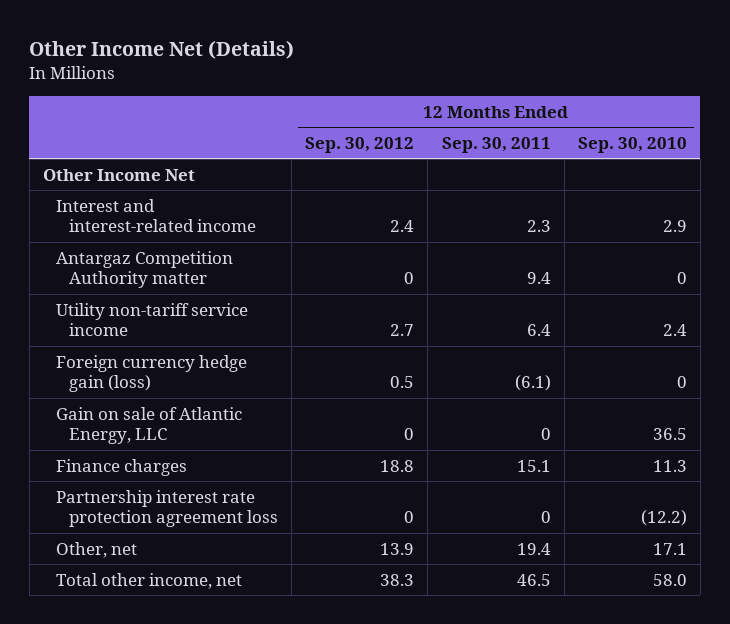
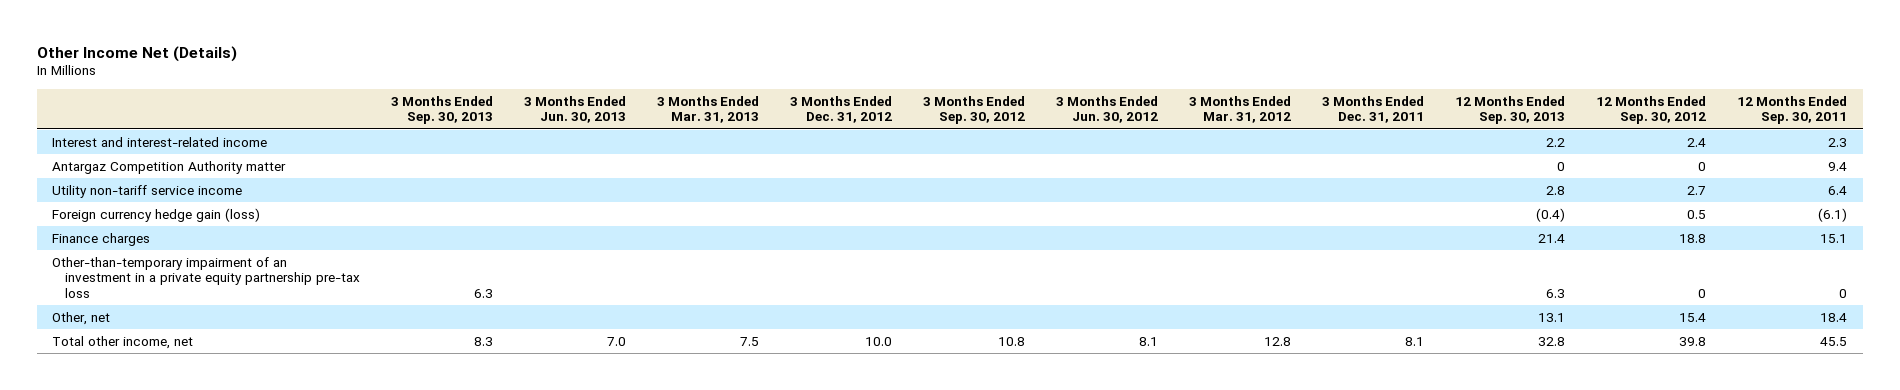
[577,136,687,153] Sep. 30, 2010 -> none
none -> [391,95,494,125] 3 Months Ended Sep. 30, 2013
none -> [524,95,627,124] 3 Months Ended Jun. 30, 2013
none -> [657,95,760,124] 3 Months Ended Mar. 31, 2013
none -> [790,95,893,124] 3 Months Ended Dec. 31, 2012
none -> [923,95,1026,125] 3 Months Ended Sep. 30, 2012
none -> [1056,95,1159,124] 3 Months Ended Jun. 30, 2012
none -> [1189,95,1292,124] 3 Months Ended Mar. 31, 2012
none -> [1322,95,1425,124] 3 Months Ended Dec. 31, 2011
none -> [1455,95,1566,125] 12 Months Ended Sep. 30, 2013
[42,168,195,181] Other Income Net -> none
[55,406,242,445] Gain on sale of Atlantic Energy, LLC -> none
[55,489,278,528] Partnership interest rate protection agreement loss -> none
none -> [52,256,361,299] Other-than-temporary impairment of an investment in a private equity partnership pre-tax loss
[380,542,415,555] 13.9 -> [1679,312,1707,322] 15.4
[516,542,551,555] 19.4 -> [1820,312,1848,322] 18.4
[380,573,415,586] 38.3 -> [1679,336,1707,346] 39.8
[516,573,551,586] 46.5 -> [1820,336,1848,346] 45.5

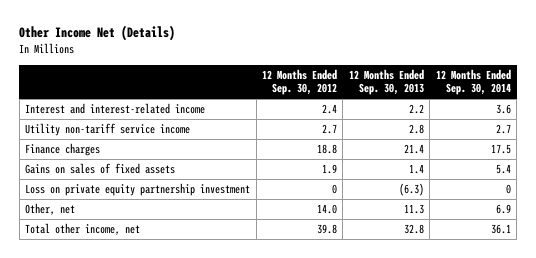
[391,95,494,125] 3 Months Ended Sep. 30, 2013 -> none
[524,95,627,124] 3 Months Ended Jun. 30, 2013 -> none
[657,95,760,124] 3 Months Ended Mar. 31, 2013 -> none
[790,95,893,124] 3 Months Ended Dec. 31, 2012 -> none
[923,95,1026,125] 3 Months Ended Sep. 30, 2012 -> none
[1056,95,1159,124] 3 Months Ended Jun. 30, 2012 -> none
[1189,95,1292,124] 3 Months Ended Mar. 31, 2012 -> none
[1322,95,1425,124] 3 Months Ended Dec. 31, 2011 -> none
[1737,95,1848,125] 12 Months Ended Sep. 30, 2011 -> none
none -> [435,68,511,96] 12 Months Ended Sep. 30, 2014
[52,160,287,174] Antargaz Competition Authority matter -> none
[52,207,261,222] Foreign currency hedge gain (loss) -> none
none -> [25,163,176,175] Gains on sales of fixed assets
[52,256,361,299] Other-than-temporary impairment of an investment in a private equity partnership pre-tax loss -> [25,183,251,197] Loss on private equity partnership investment
[1546,289,1566,299] 6.3 -> [398,183,424,197] (6.3)
[1538,312,1566,322] 13.1 -> [403,204,424,215] 11.3
[1679,312,1707,322] 15.4 -> [316,204,337,215] 14.0

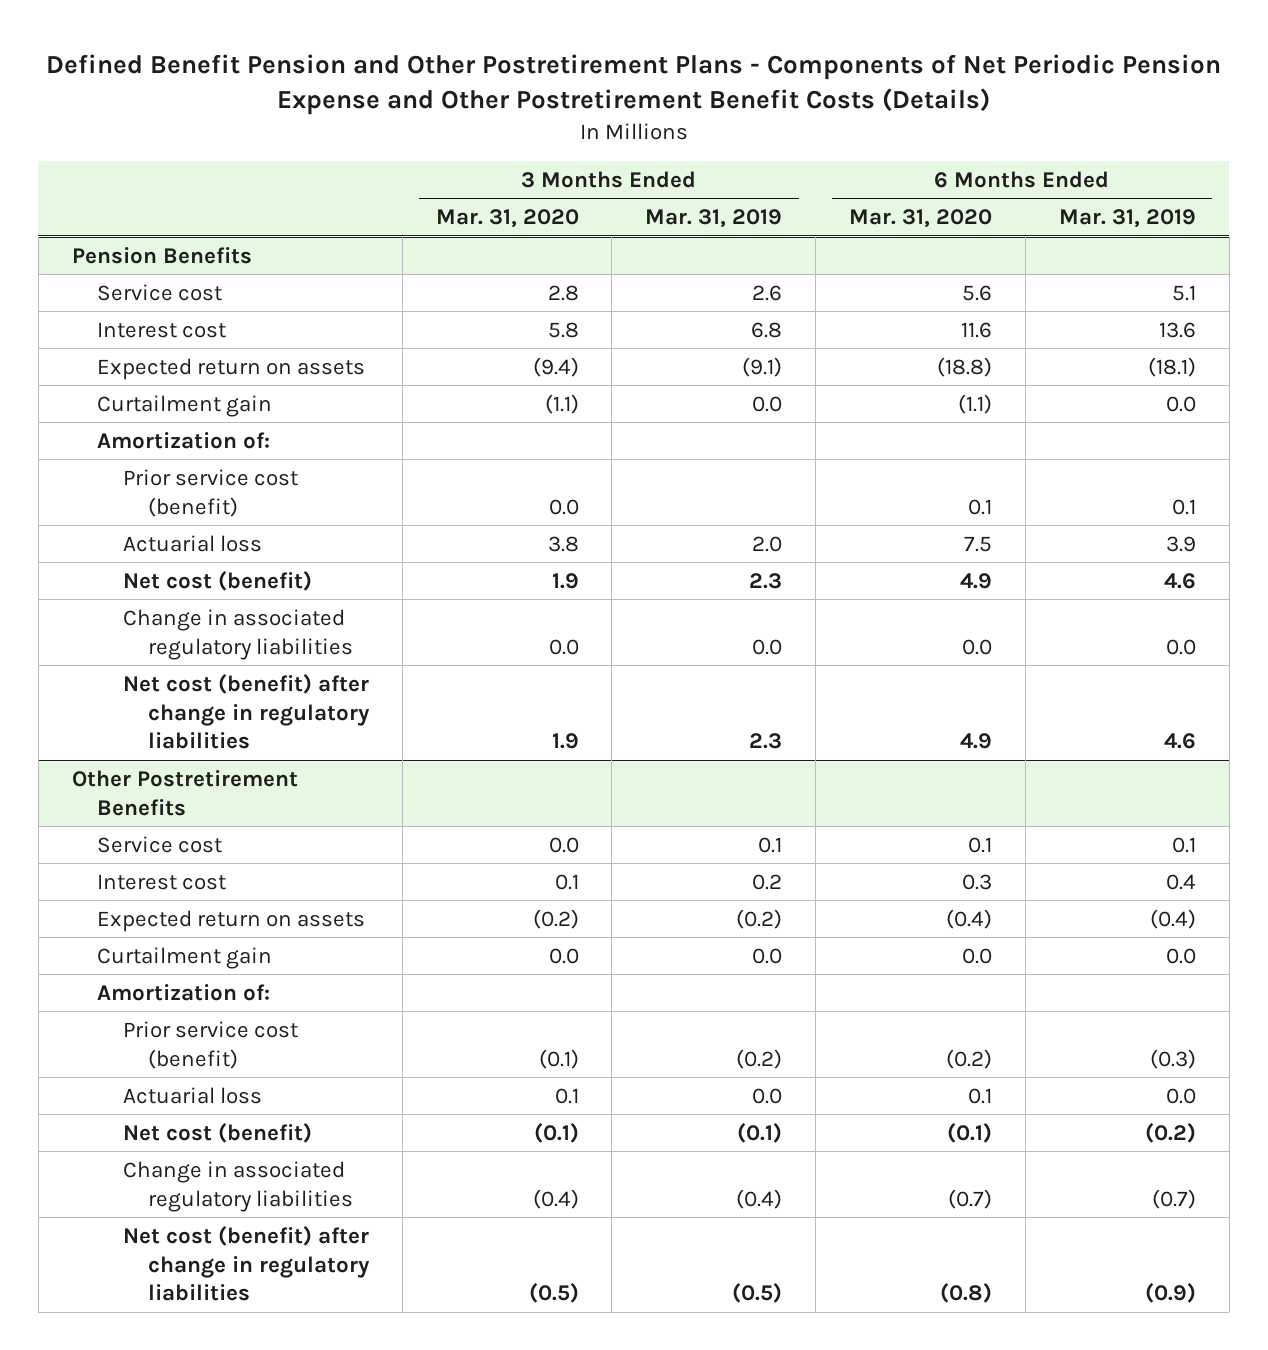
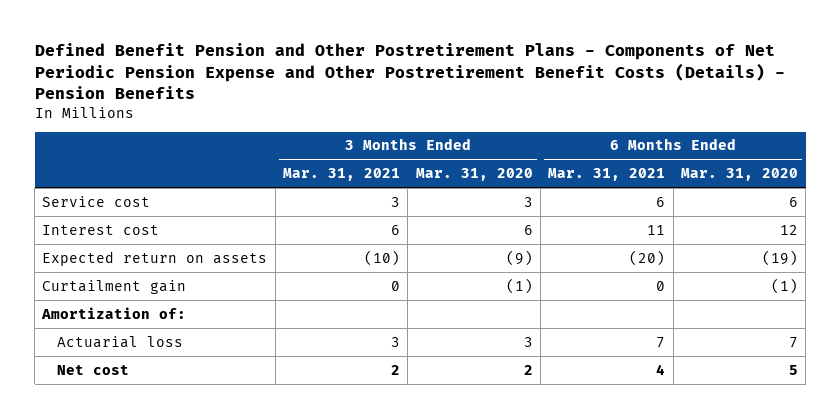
[45,54,1221,116] Defined Benefit Pension and Other Postretirement Plans - Components of Net Periodic Pension Expense and Other Postretirement Benefit Costs (Details) -> [34,43,785,100] Defined Benefit Pension and Other Postretirement Plans - Components of Net Periodic Pension Expense and Other Postretirement Benefit Costs (Details) - Pension Benefits
[645,209,783,229] Mar. 31, 2019 -> none
[1058,209,1196,229] Mar. 31, 2019 -> none
none -> [283,168,401,182] Mar. 31, 2021
none -> [548,168,666,182] Mar. 31, 2021
[71,246,252,264] Pension Benefits -> none
[97,431,271,449] Amortization of: -> none
[122,468,298,517] Prior service cost (benefit) -> none
[122,534,262,552] Actuarial loss -> none
[122,570,312,591] Net cost (benefit) -> none
[122,608,353,660] Change in associated regulatory liabilities -> none
[122,673,370,750] Net cost (benefit) after change in regulatory liabilities -> none
[71,769,298,816] Other Postretirement Benefits -> none
[97,835,223,853] Service cost -> none
[97,873,227,890] Interest cost -> none
[97,909,366,932] Expected return on assets -> none
[97,946,273,969] Curtailment gain -> none
[547,284,579,301] 2.8 -> [523,196,533,207] 3
[962,284,993,301] 5.6 -> [789,196,799,207] 6
[547,321,579,338] 5.8 -> [523,224,533,235] 6
[961,321,993,338] 11.6 -> [780,224,799,235] 12
[532,356,579,377] (9.4) -> [505,249,533,266] (9)
[937,356,993,377] (18.8) -> [762,249,799,266] (19)
[544,393,579,414] (1.1) -> [505,277,533,294] (1)
[958,393,993,414] (1.1) -> [771,277,799,294] (1)
[122,1020,298,1069] Prior service cost (benefit) -> none
[122,1160,353,1212] Change in associated regulatory liabilities -> none
[122,1225,370,1302] Net cost (benefit) after change in regulatory liabilities -> none
[554,1087,579,1104] 0.1 -> [523,336,533,347] 3
[968,1087,993,1104] 0.1 -> [789,336,799,348] 7
[122,1122,312,1143] Net cost (benefit) -> [57,364,130,375] Net cost
[533,1122,579,1143] (0.1) -> [523,364,533,375] 2
[947,1122,993,1143] (0.1) -> [789,364,799,375] 5

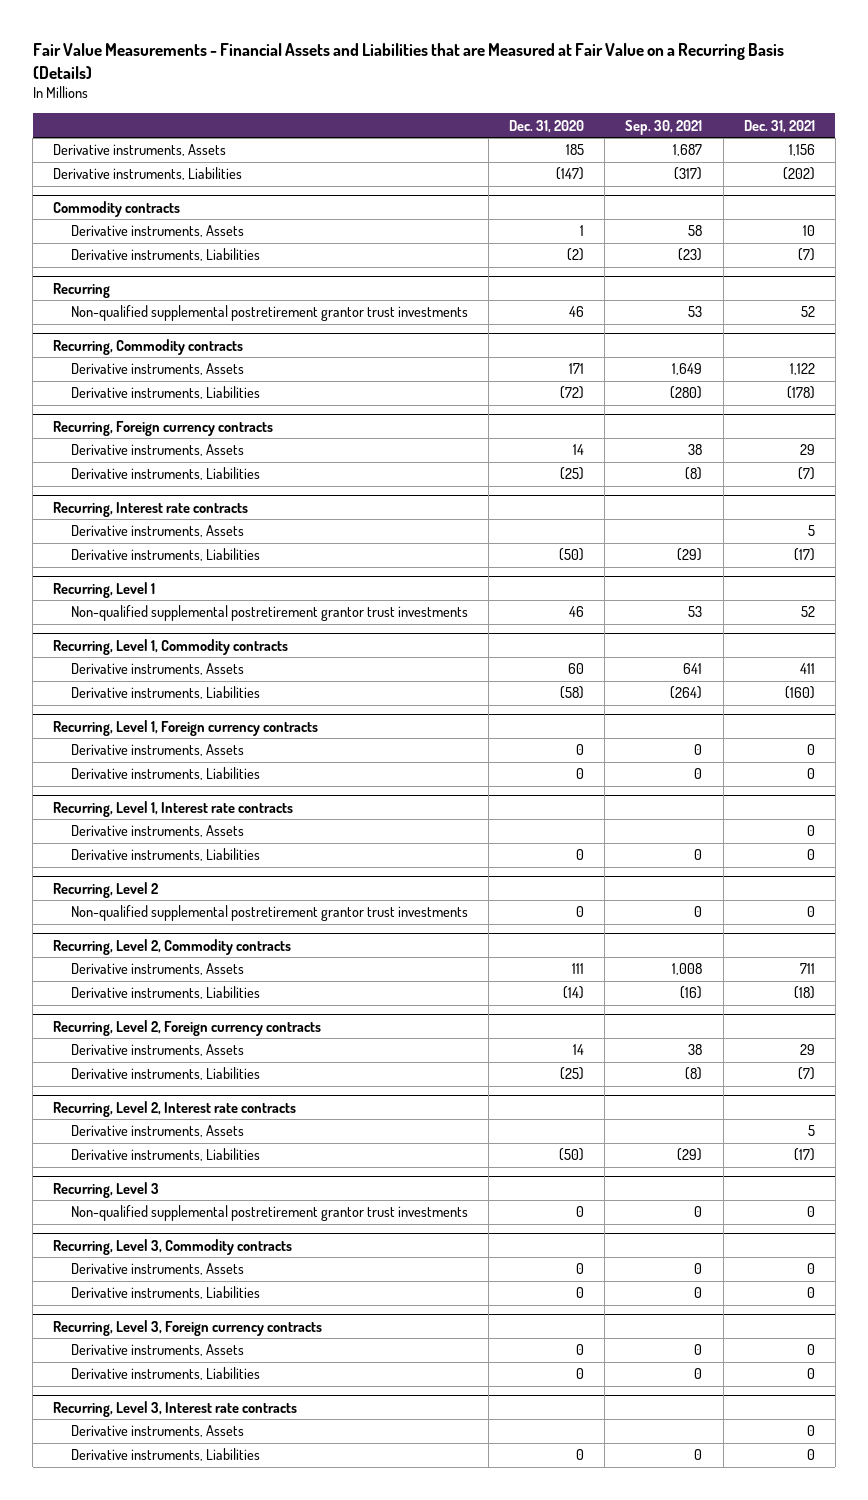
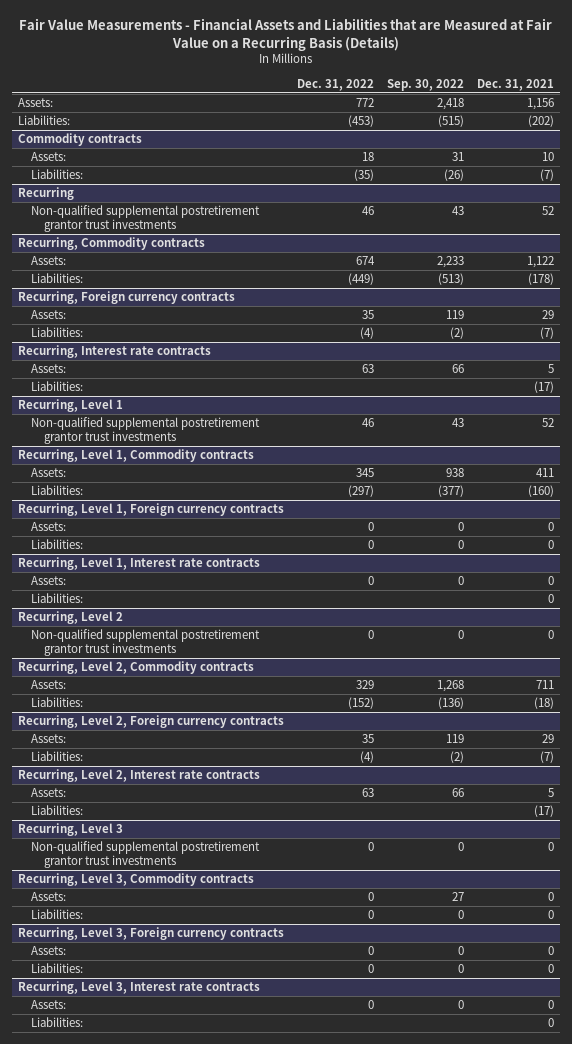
[508,119,584,133] Dec. 31, 2020 -> none
[625,119,703,135] Sep. 30, 2021 -> none
none -> [297,78,375,91] Dec. 31, 2022
none -> [386,78,464,91] Sep. 30, 2022
[53,144,227,157] Derivative instruments, Assets -> [18,98,54,108] Assets:
[53,167,243,181] Derivative instruments, Liabilities -> [18,115,71,126] Liabilities:
[70,225,244,238] Derivative instruments, Assets -> [31,152,67,162] Assets:
[70,248,260,262] Derivative instruments, Liabilities -> [31,169,84,180] Liabilities:
[70,363,244,376] Derivative instruments, Assets -> [31,256,67,266] Assets:
[70,386,260,400] Derivative instruments, Liabilities -> [31,273,84,284] Liabilities:
[70,444,244,457] Derivative instruments, Assets -> [31,310,67,320] Assets:
[70,467,260,481] Derivative instruments, Liabilities -> [31,327,84,338] Liabilities:
[70,525,244,538] Derivative instruments, Assets -> [31,364,67,374] Assets:
[70,548,260,562] Derivative instruments, Liabilities -> [31,381,84,392] Liabilities:
[70,663,244,676] Derivative instruments, Assets -> [31,468,67,478] Assets:
[70,686,260,700] Derivative instruments, Liabilities -> [31,485,84,496] Liabilities:
[70,744,244,757] Derivative instruments, Assets -> [31,522,67,532] Assets:
[70,767,260,781] Derivative instruments, Liabilities -> [31,539,84,550] Liabilities:
[70,825,244,838] Derivative instruments, Assets -> [31,576,67,586] Assets:
[70,848,260,862] Derivative instruments, Liabilities -> [31,593,84,604] Liabilities:
[70,963,244,976] Derivative instruments, Assets -> [31,680,67,690] Assets:
[70,986,260,1000] Derivative instruments, Liabilities -> [31,697,84,708] Liabilities:
[70,1044,244,1057] Derivative instruments, Assets -> [31,734,67,744] Assets:
[70,1067,260,1081] Derivative instruments, Liabilities -> [31,751,84,762] Liabilities:
[70,1125,244,1138] Derivative instruments, Assets -> [31,788,67,798] Assets:
[70,1148,260,1162] Derivative instruments, Liabilities -> [31,805,84,816] Liabilities:
[70,1263,244,1276] Derivative instruments, Assets -> [31,892,67,902] Assets:
[70,1286,260,1300] Derivative instruments, Liabilities -> [31,909,84,920] Liabilities:
[70,1344,244,1357] Derivative instruments, Assets -> [31,946,67,956] Assets:
[70,1367,260,1381] Derivative instruments, Liabilities -> [31,963,84,974] Liabilities:
[70,1425,244,1438] Derivative instruments, Assets -> [31,1000,67,1010] Assets:
[70,1448,260,1462] Derivative instruments, Liabilities -> [31,1017,84,1028] Liabilities:

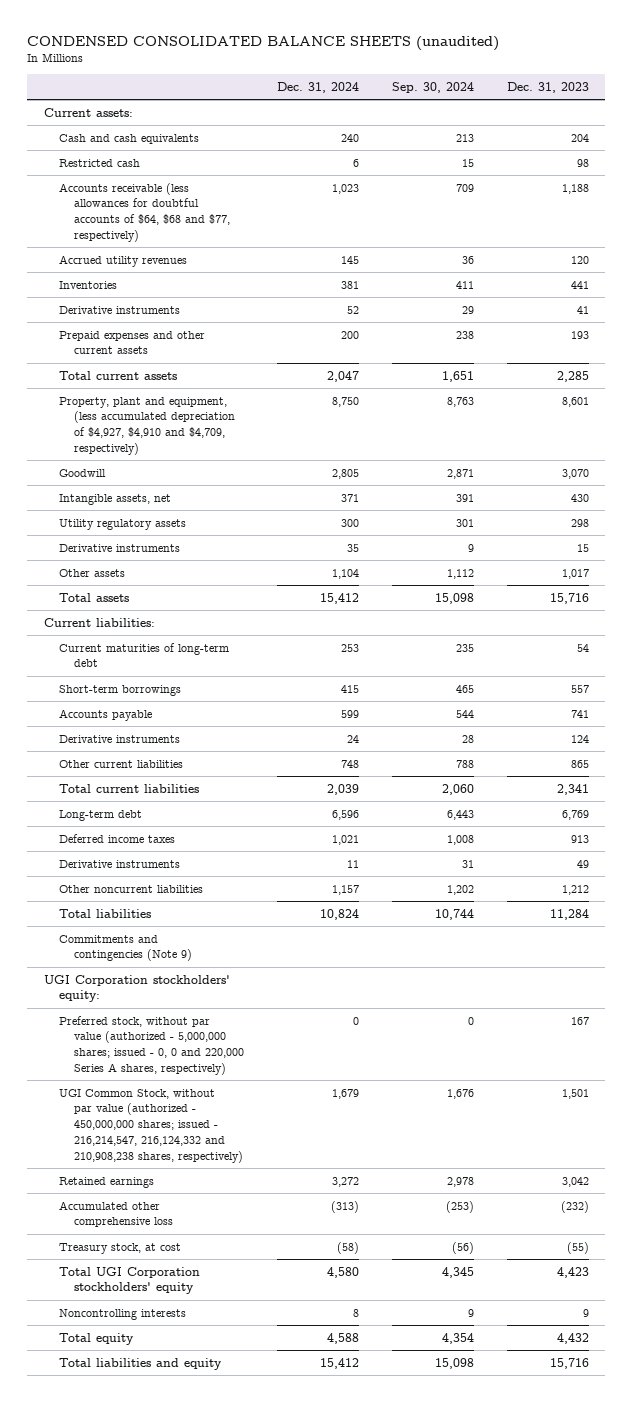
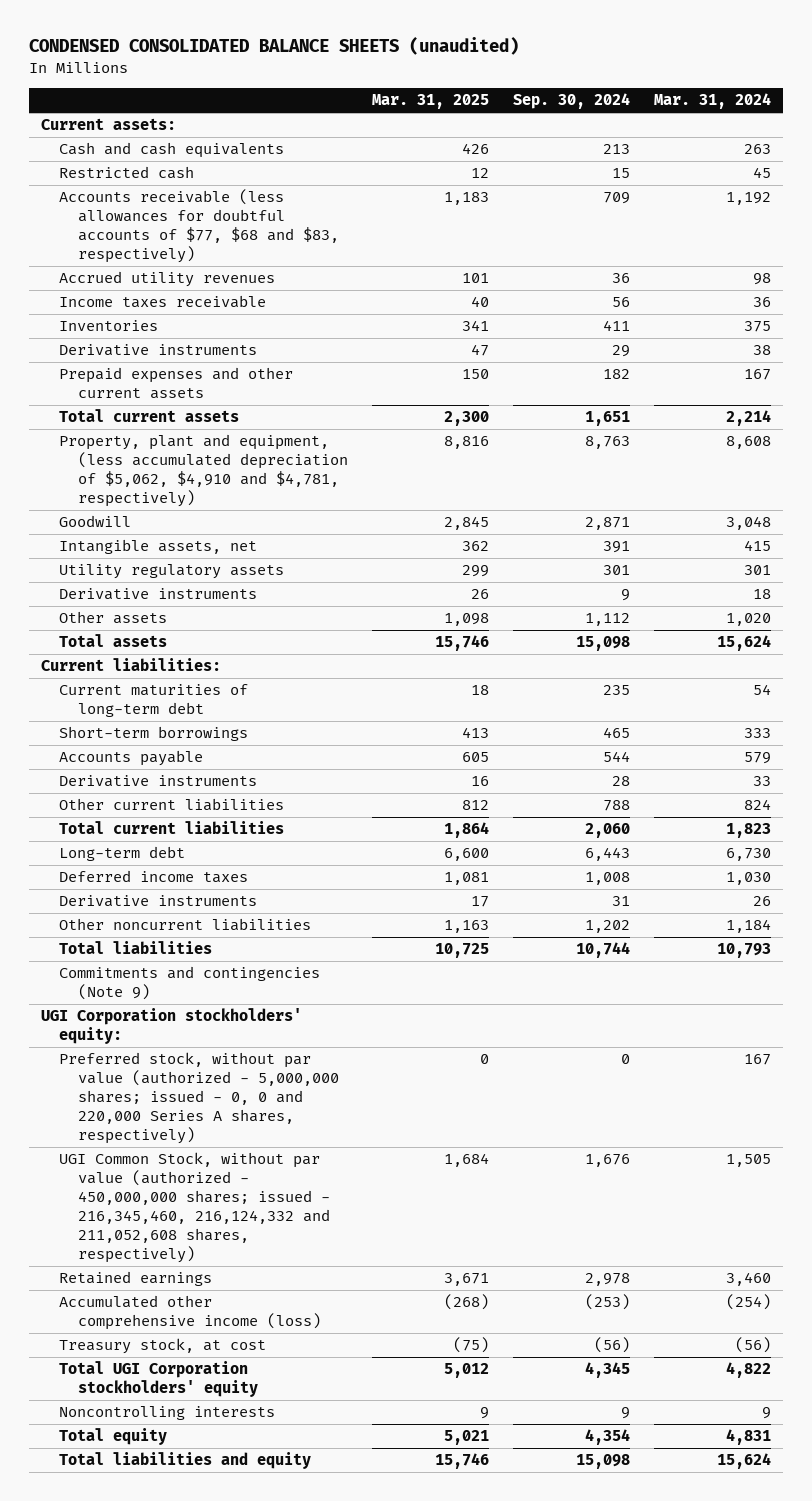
[277,82,360,94] Dec. 31, 2024 -> none
[506,82,589,94] Dec. 31, 2023 -> none
none -> [371,94,489,110] Mar. 31, 2025
none -> [653,93,771,110] Mar. 31, 2024
[58,182,231,242] Accounts receivable (less allowances for doubtful accounts of $64, $68 and $77, respectively) -> [59,189,339,264] Accounts receivable (less allowances for doubtful accounts of $77, $68 and $83, respectively)
none -> [59,295,267,309] Income taxes receivable
[456,330,475,339] 238 -> [602,369,630,380] 182
[58,396,236,455] Property, plant and equipment, (less accumulated depreciation of $4,927, $4,910 and $4,709, respectively) -> [59,434,348,508] Property, plant and equipment, (less accumulated depreciation of $5,062, $4,910 and $4,781, respectively)
[58,1088,244,1163] UGI Common Stock, without par value (authorized - 450,000,000 shares; issued - 216,214,547, 216,124,332 and 210,908,238 shares, respectively) -> [59,1152,330,1263] UGI Common Stock, without par value (authorized - 450,000,000 shares; issued - 216,345,460, 216,124,332 and 211,052,608 shares, respectively)
[58,1200,174,1228] Accumulated other comprehensive loss -> [59,1295,321,1331] Accumulated other comprehensive income (loss)

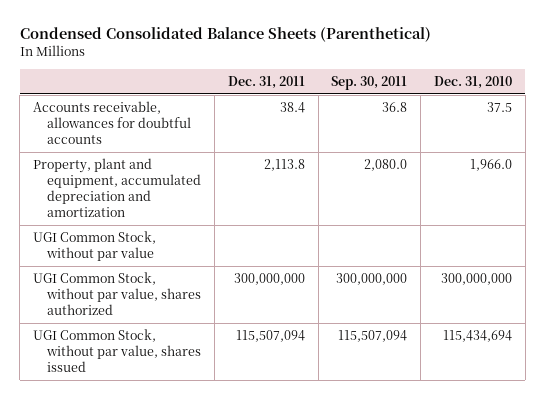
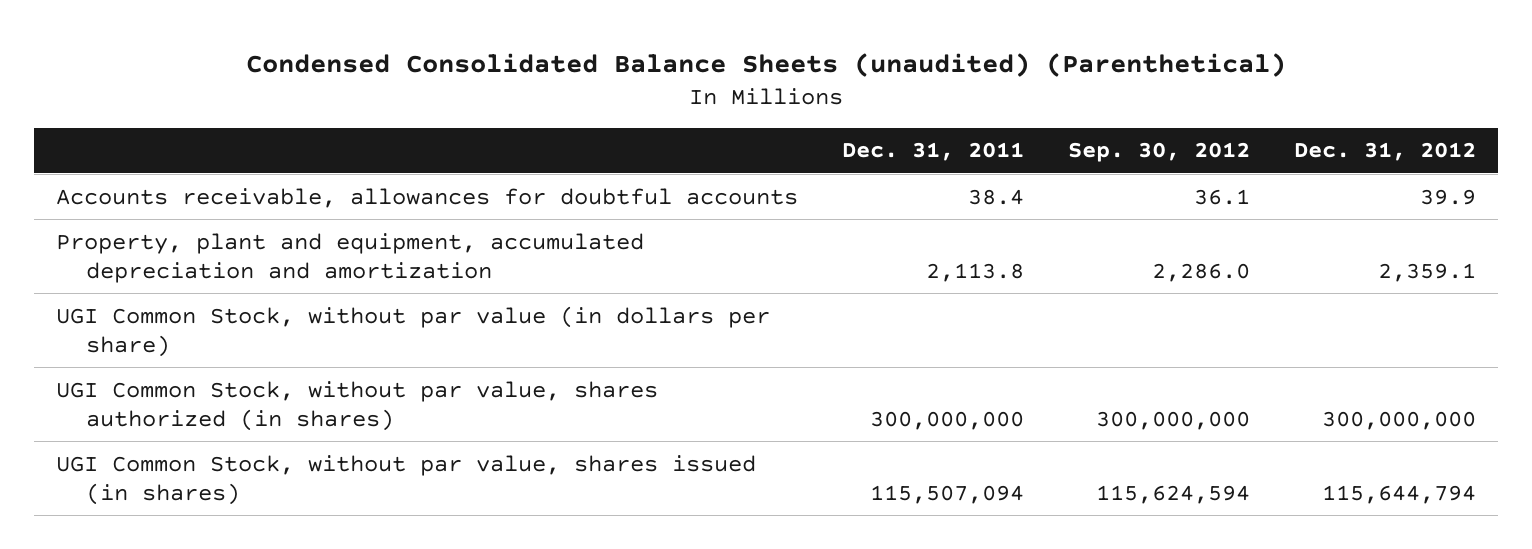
[19,27,431,43] Condensed Consolidated Balance Sheets (Parenthetical) -> [246,52,1287,77] Condensed Consolidated Balance Sheets (unaudited) (Parenthetical)
[331,75,408,90] Sep. 30, 2011 -> none
[433,75,512,89] Dec. 31, 2010 -> none
none -> [1068,142,1251,163] Sep. 30, 2012
none -> [1293,142,1476,162] Dec. 31, 2012
[33,231,157,261] UGI Common Stock, without par value -> [56,305,771,357] UGI Common Stock, without par value (in dollars per share)
[33,272,202,315] UGI Common Stock, without par value, shares authorized -> [56,380,659,431] UGI Common Stock, without par value, shares authorized (in shares)
[33,329,202,372] UGI Common Stock, without par value, shares issued -> [56,454,757,505] UGI Common Stock, without par value, shares issued (in shares)

